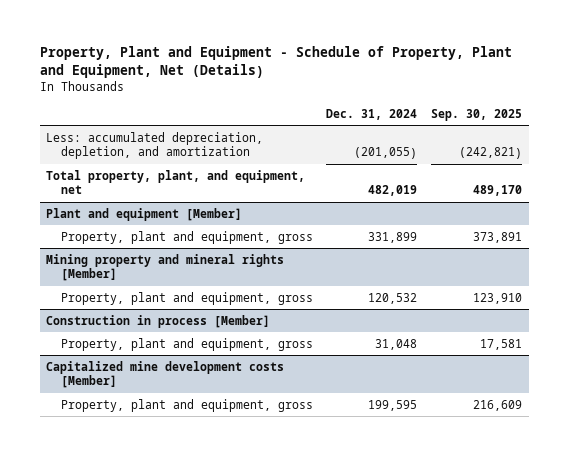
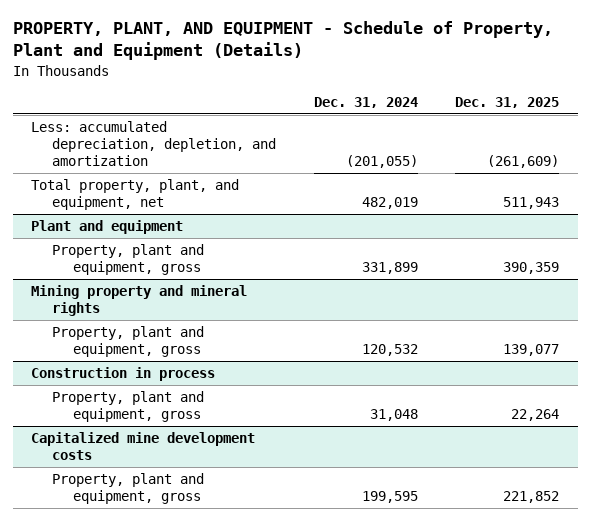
[39,46,512,79] Property, Plant and Equipment - Schedule of Property, Plant and Equipment, Net (Details) -> [12,21,553,61] PROPERTY, PLANT, AND EQUIPMENT - Schedule of Property, Plant and Equipment (Details)
[430,108,522,121] Sep. 30, 2025 -> none
none -> [455,96,560,108] Dec. 31, 2025
[46,207,243,221] Plant and equipment [Member] -> [31,220,184,235] Plant and equipment
[46,253,285,282] Mining property and mineral rights [Member] -> [31,285,248,317] Mining property and mineral rights
[46,314,271,328] Construction in process [Member] -> [31,367,216,382] Construction in process
[46,360,285,389] Capitalized mine development costs [Member] -> [31,432,256,461] Capitalized mine development costs

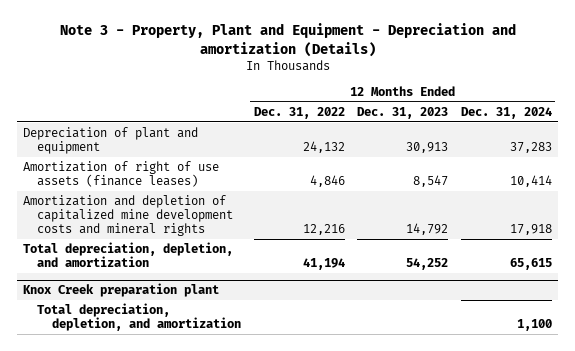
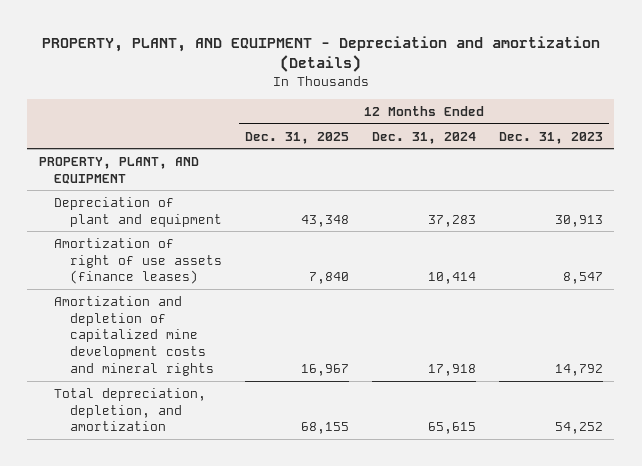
[59,23,516,57] Note 3 - Property, Plant and Equipment - Depreciation and amortization (Details) -> [41,35,600,73] PROPERTY, PLANT, AND EQUIPMENT - Depreciation and amortization (Details)
[253,106,345,119] Dec. 31, 2022 -> none
none -> [244,131,349,144] Dec. 31, 2025
none -> [38,156,199,184] PROPERTY, PLANT, AND EQUIPMENT
[23,283,220,298] Knox Creek preparation plant -> none
[37,303,241,332] Total depreciation, depletion, and amortization -> none

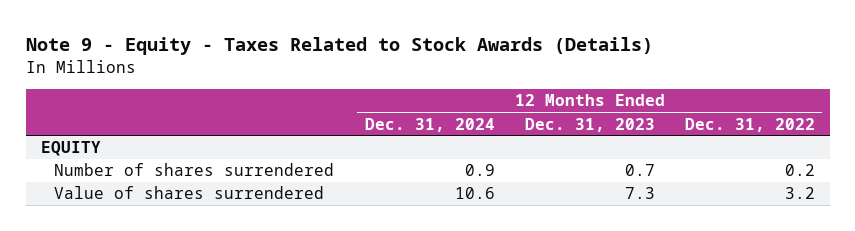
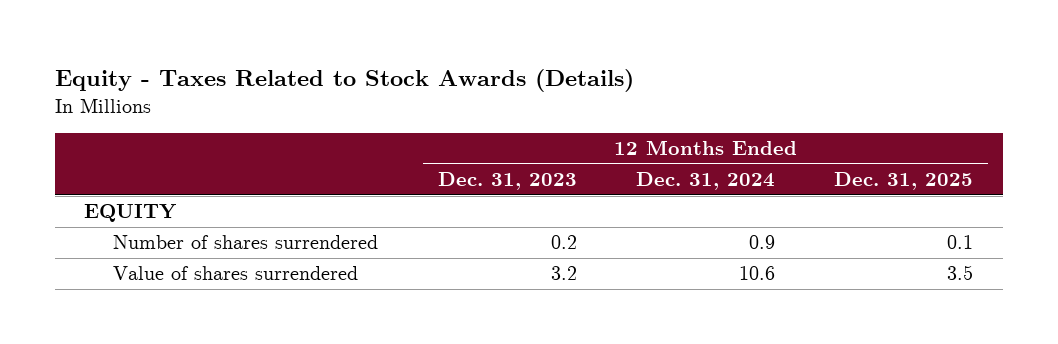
[25,36,653,55] Note 9 - Equity - Taxes Related to Stock Awards (Details) -> [54,68,634,92] Equity - Taxes Related to Stock Awards (Details)
[684,117,815,132] Dec. 31, 2022 -> none
none -> [834,172,974,191] Dec. 31, 2025
[624,164,655,177] 0.7 -> [550,235,577,250] 0.2
[624,187,655,200] 7.3 -> [550,266,577,281] 3.2

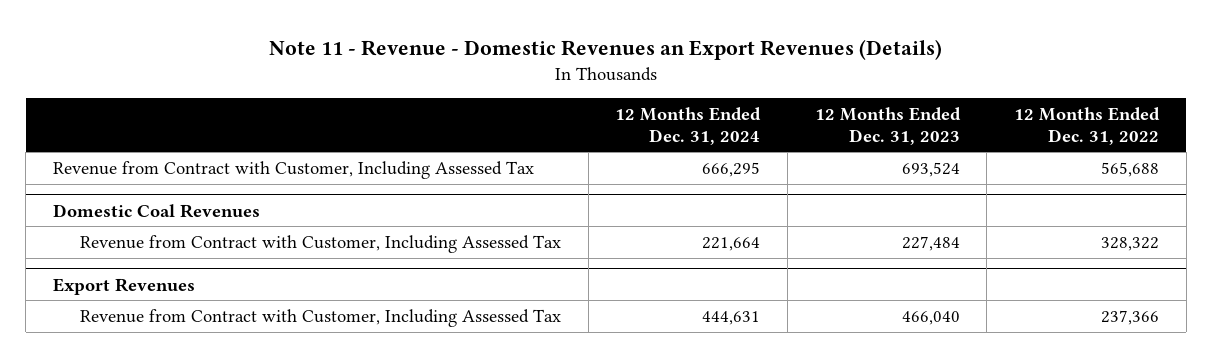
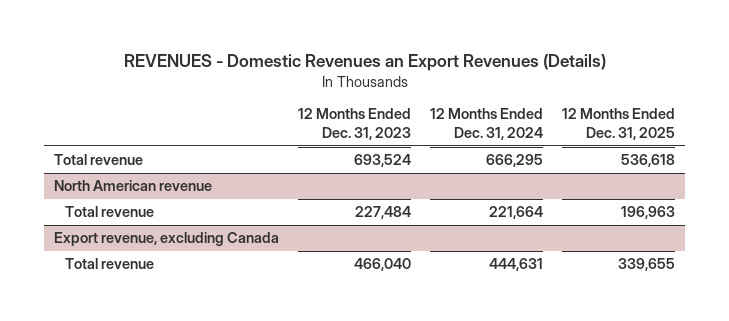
[269,38,943,60] Note 11 - Revenue - Domestic Revenues an Export Revenues (Details) -> [123,53,606,71] REVENUES - Domestic Revenues an Export Revenues (Details)
[1014,106,1161,145] 12 Months Ended Dec. 31, 2022 -> none
none -> [562,108,676,141] 12 Months Ended Dec. 31, 2025
[53,160,535,179] Revenue from Contract with Customer, Including Assessed Tax -> [53,154,143,166] Total revenue
[53,203,261,218] Domestic Coal Revenues -> [53,180,212,192] North American revenue
[80,234,562,253] Revenue from Contract with Customer, Including Assessed Tax -> [65,206,155,218] Total revenue
[53,277,196,295] Export Revenues -> [53,232,279,247] Export revenue, excluding Canada
[80,308,562,327] Revenue from Contract with Customer, Including Assessed Tax -> [65,258,155,270] Total revenue

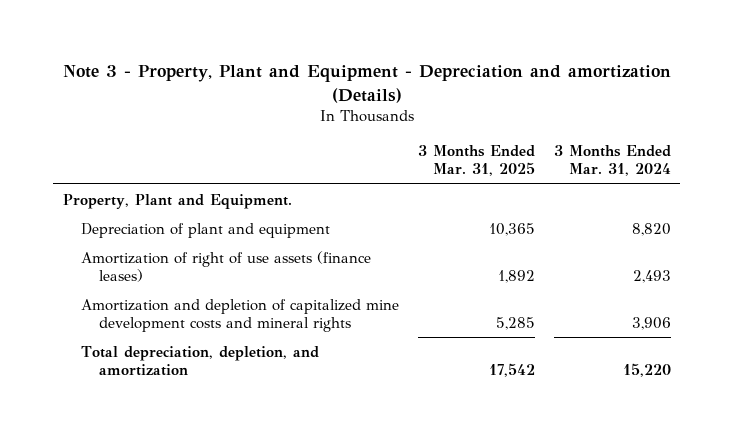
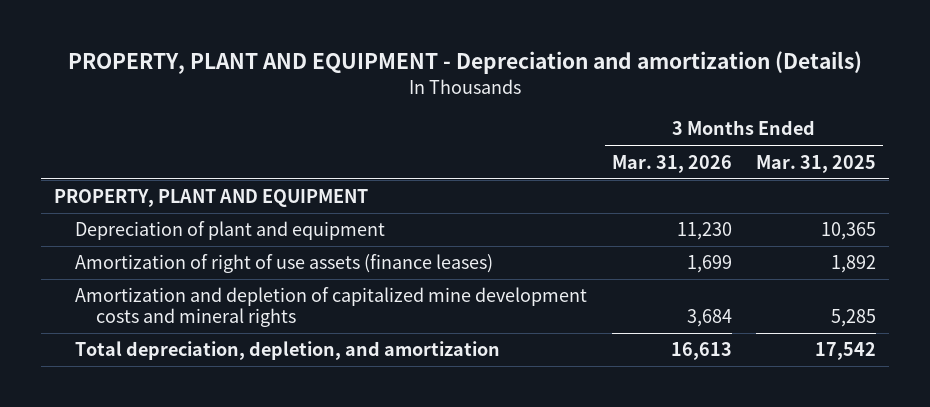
[62,64,671,103] Note 3 - Property, Plant and Equipment - Depreciation and amortization (Details) -> [68,51,863,75] PROPERTY, PLANT AND EQUIPMENT - Depreciation and amortization (Details)
[553,145,671,177] 3 Months Ended Mar. 31, 2024 -> none
none -> [611,154,732,173] Mar. 31, 2026
[62,193,292,209] Property, Plant and Equipment. -> [53,189,368,208] PROPERTY, PLANT AND EQUIPMENT

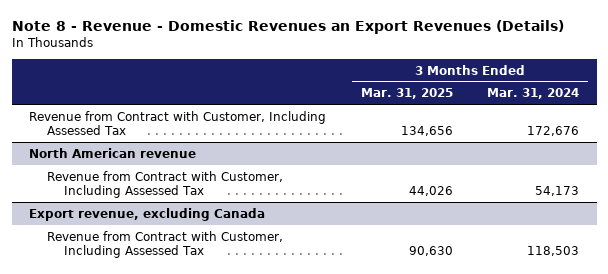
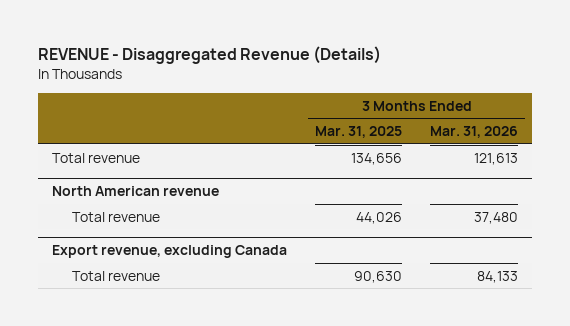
[11,19,564,34] Note 8 - Revenue - Domestic Revenues an Export Revenues (Details) -> [38,45,382,64] REVENUE - Disaggregated Revenue (Details)
[487,88,580,100] Mar. 31, 2024 -> none
none -> [430,125,519,138] Mar. 31, 2026
[29,110,327,136] Revenue from Contract with Customer, Including Assessed Tax -> [52,152,141,163] Total revenue
[46,170,283,199] Revenue from Contract with Customer, Including Assessed Tax -> [72,211,161,222] Total revenue
[46,230,283,259] Revenue from Contract with Customer, Including Assessed Tax -> [72,270,161,281] Total revenue

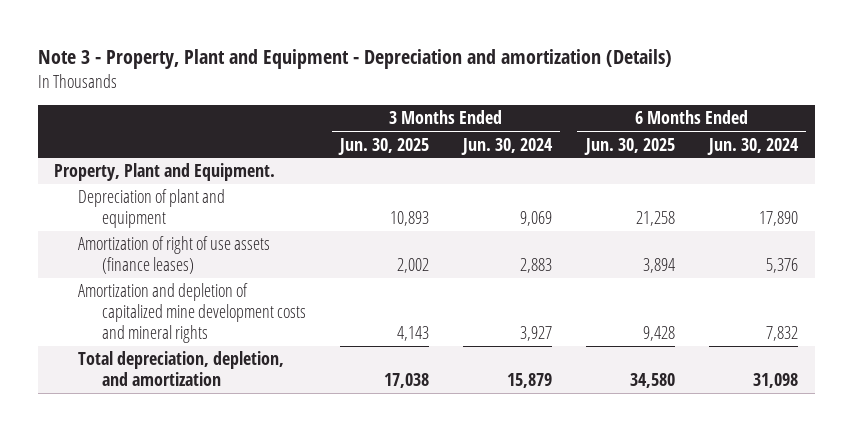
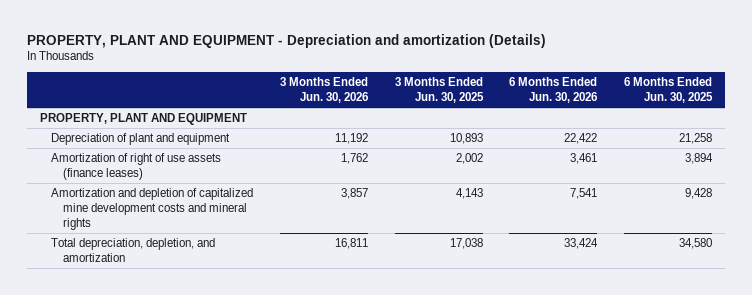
[37,49,672,70] Note 3 - Property, Plant and Equipment - Depreciation and amortization (Details) -> [26,33,546,48] PROPERTY, PLANT AND EQUIPMENT - Depreciation and amortization (Details)
[460,137,553,155] Jun. 30, 2024 -> none
[706,137,799,155] Jun. 30, 2024 -> none
none -> [279,77,368,104] 3 Months Ended Jun. 30, 2026
none -> [509,77,598,104] 6 Months Ended Jun. 30, 2026
[54,163,276,182] Property, Plant and Equipment. -> [39,113,247,126] PROPERTY, PLANT AND EQUIPMENT

